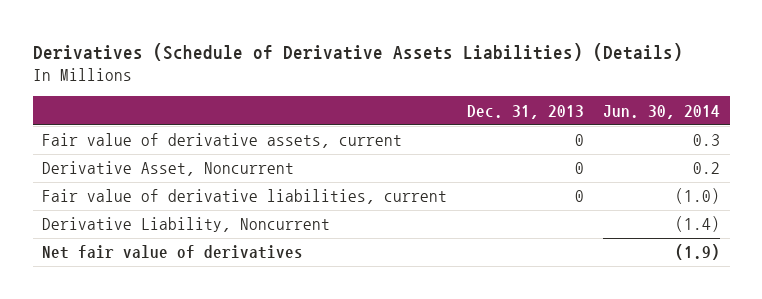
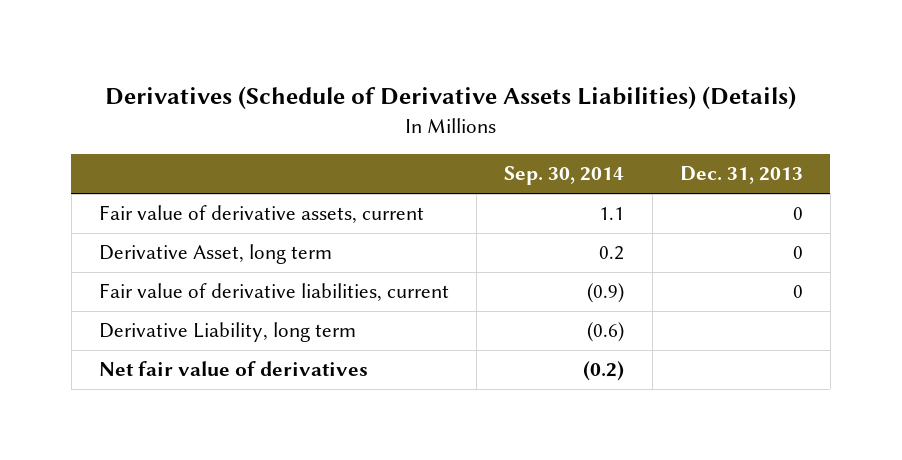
[602,104,720,119] Jun. 30, 2014 -> none
none -> [504,166,625,186] Sep. 30, 2014
[42,161,295,177] Derivative Asset, Noncurrent -> [99,244,333,265] Derivative Asset, long term
[42,217,331,233] Derivative Liability, Noncurrent -> [99,322,357,343] Derivative Liability, long term

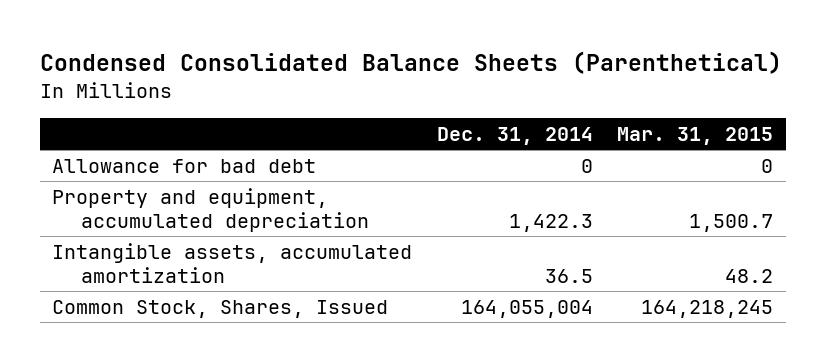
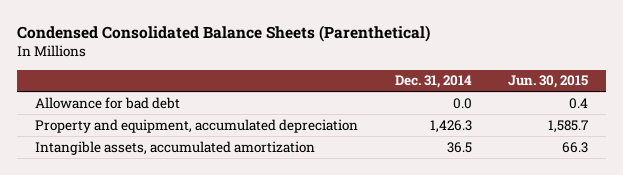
[617,126,774,145] Mar. 31, 2015 -> none
none -> [507,75,588,89] Jun. 30, 2015
[580,158,593,173] 0 -> [452,97,472,109] 0.0
[508,213,593,232] 1,422.3 -> [429,119,472,133] 1,426.3
[52,299,389,318] Common Stock, Shares, Issued -> none

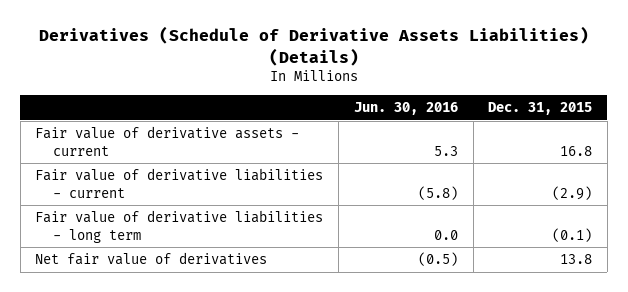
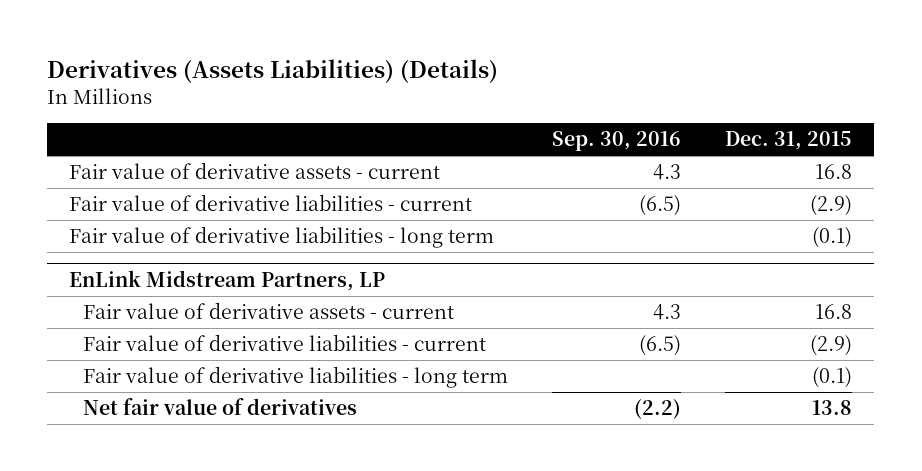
[38,26,589,66] Derivatives (Schedule of Derivative Assets Liabilities) (Details) -> [47,58,499,83] Derivatives (Assets Liabilities) (Details)
[353,102,458,116] Jun. 30, 2016 -> none
none -> [552,131,682,152] Sep. 30, 2016
none -> [69,269,386,291] EnLink Midstream Partners, LP
none -> [83,302,455,320] Fair value of derivative assets - current
none -> [83,334,487,352] Fair value of derivative liabilities - current
none -> [83,366,509,389] Fair value of derivative liabilities - long term

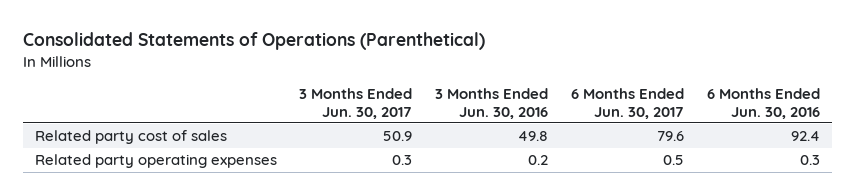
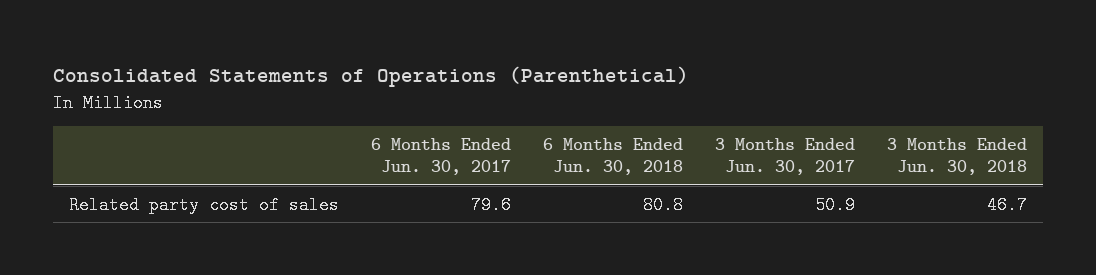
[435,87,549,119] 3 Months Ended Jun. 30, 2016 -> none
[707,87,821,119] 6 Months Ended Jun. 30, 2016 -> none
none -> [543,138,684,176] 6 Months Ended Jun. 30, 2018
none -> [887,138,1028,176] 3 Months Ended Jun. 30, 2018
[34,154,277,169] Related party operating expenses -> none

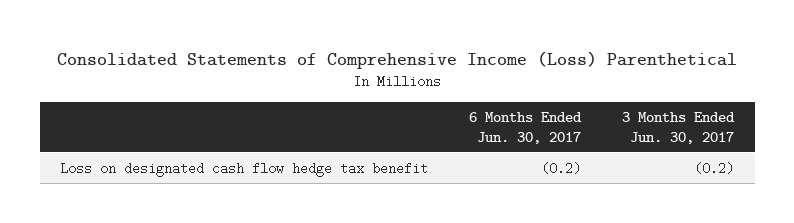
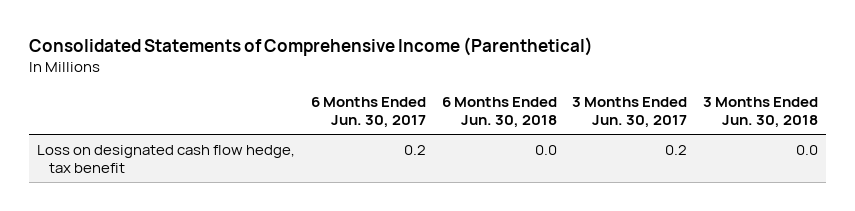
[57,50,738,69] Consolidated Statements of Comprehensive Income (Loss) Parenthetical -> [29,37,594,57] Consolidated Statements of Comprehensive Income (Parenthetical)
none -> [441,97,557,129] 6 Months Ended Jun. 30, 2018
none -> [702,97,818,129] 3 Months Ended Jun. 30, 2018
[60,161,429,177] Loss on designated cash flow hedge tax benefit -> [37,144,296,173] Loss on designated cash flow hedge, tax benefit
[541,161,582,175] (0.2) -> [403,144,426,155] 0.2
[694,161,735,175] (0.2) -> [665,144,688,155] 0.2

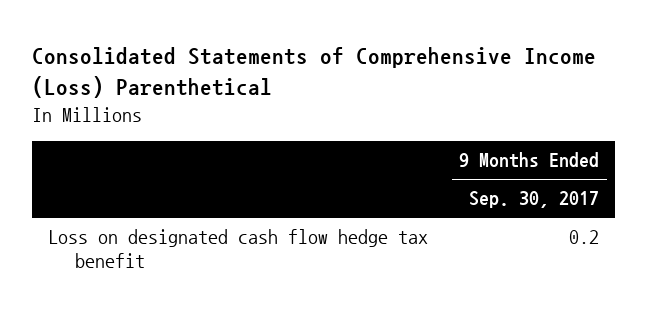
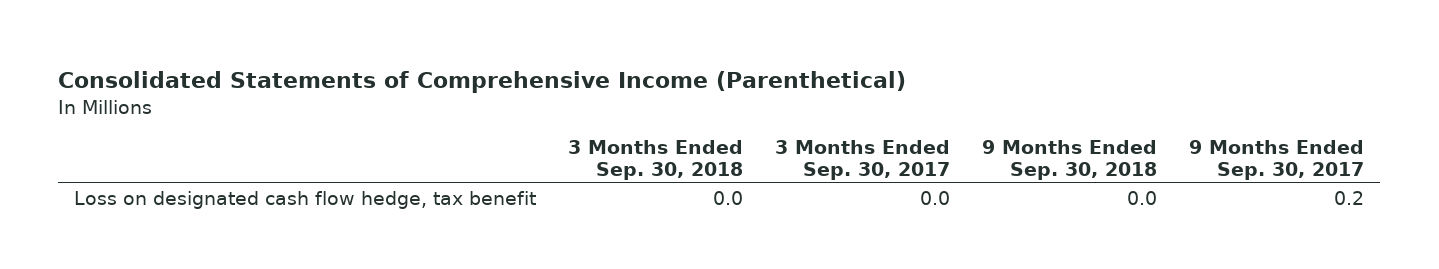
[32,47,597,99] Consolidated Statements of Comprehensive Income (Loss) Parenthetical -> [58,71,907,94] Consolidated Statements of Comprehensive Income (Parenthetical)
none -> [568,139,744,181] 3 Months Ended Sep. 30, 2018
none -> [775,139,951,181] 3 Months Ended Sep. 30, 2017
none -> [982,139,1158,181] 9 Months Ended Sep. 30, 2018
[47,229,428,269] Loss on designated cash flow hedge tax benefit -> [74,190,537,209] Loss on designated cash flow hedge, tax benefit

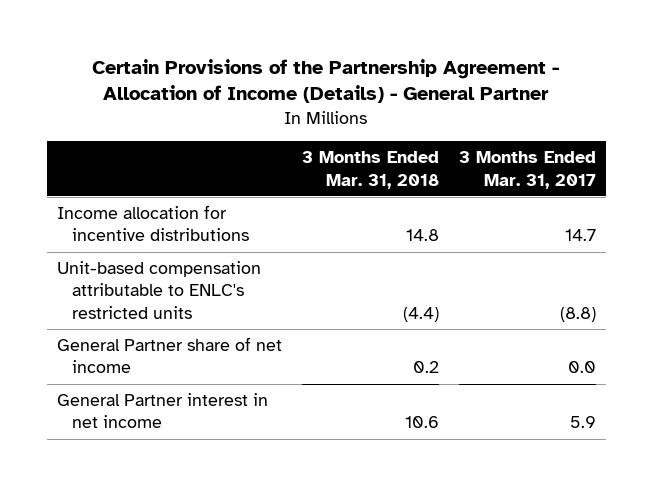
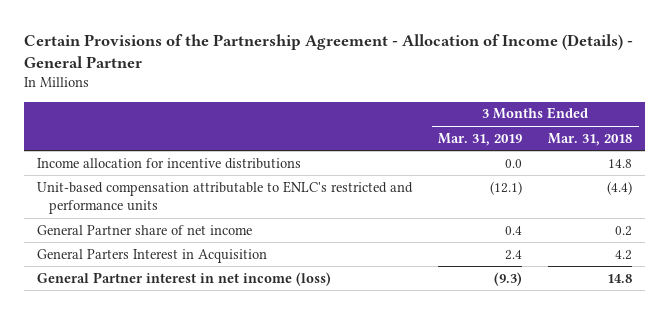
[458,151,596,189] 3 Months Ended Mar. 31, 2017 -> none
none -> [438,132,523,146] Mar. 31, 2019
[56,261,261,319] Unit-based compensation attributable to ENLC's restricted units -> [36,180,413,215] Unit-based compensation attributable to ENLC's restricted and performance units
none -> [36,248,267,263] General Parters Interest in Acquisition
[56,393,268,429] General Partner interest in net income -> [36,271,331,286] General Partner interest in net income (loss)
[404,416,439,429] 10.6 -> [607,273,633,283] 14.8

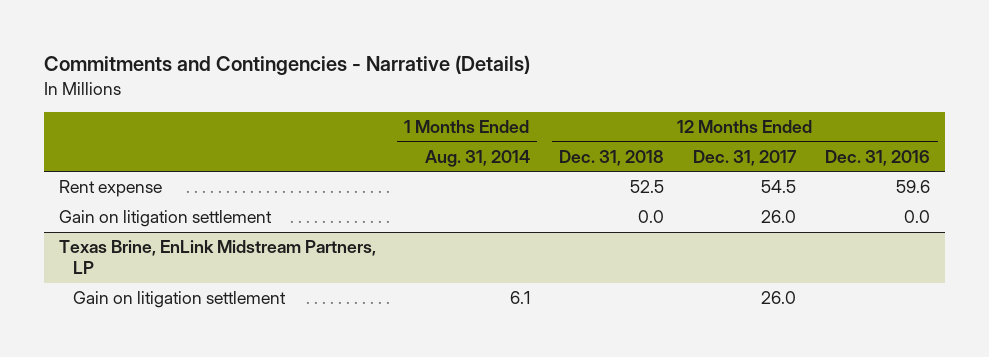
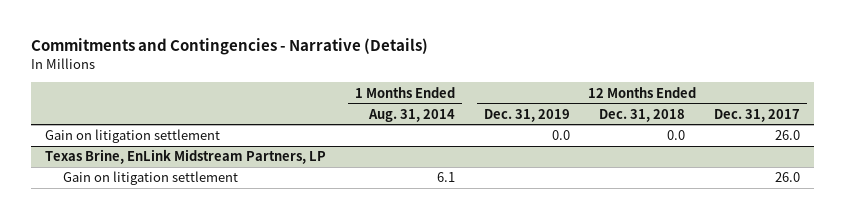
[825,149,931,166] Dec. 31, 2016 -> none
none -> [484,108,571,122] Dec. 31, 2019
[58,180,162,198] Rent expense -> none

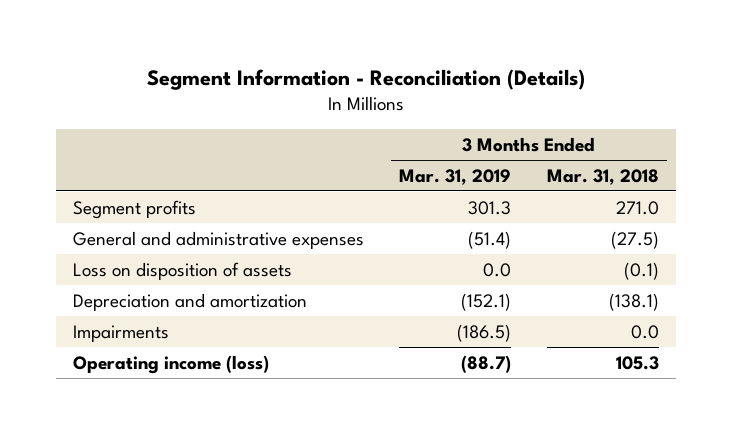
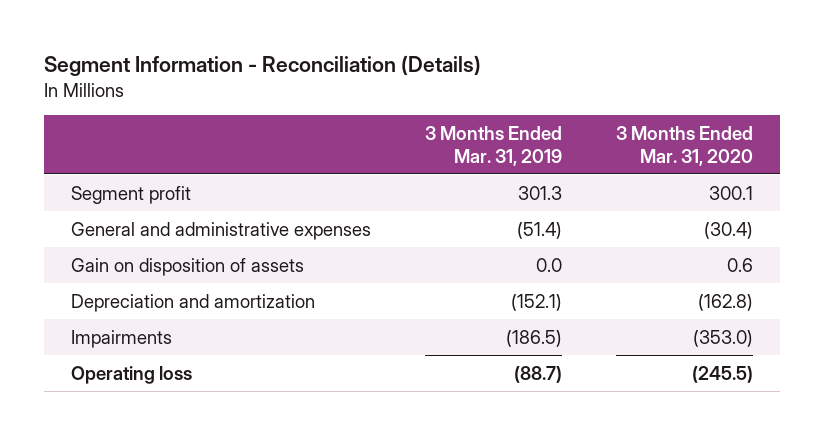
[546,168,659,185] Mar. 31, 2018 -> none
none -> [615,125,753,166] 3 Months Ended Mar. 31, 2020
[73,199,197,219] Segment profits -> [70,185,191,204] Segment profit
[73,261,293,280] Loss on disposition of assets -> [70,257,304,276] Gain on disposition of assets
[73,354,270,374] Operating income (loss) -> [70,365,192,384] Operating loss

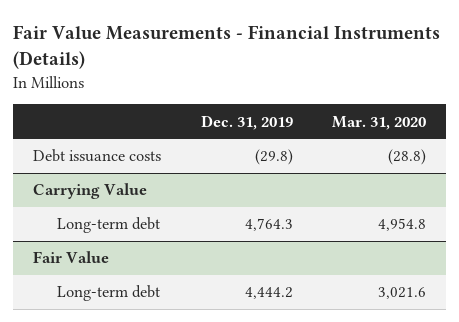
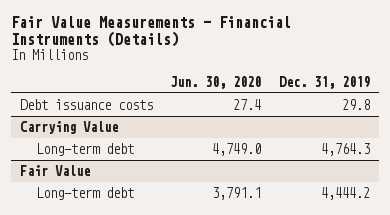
[331,115,426,130] Mar. 31, 2020 -> none
none -> [170,75,262,89] Jun. 30, 2020
[254,149,293,166] (29.8) -> [341,99,370,111] 29.8

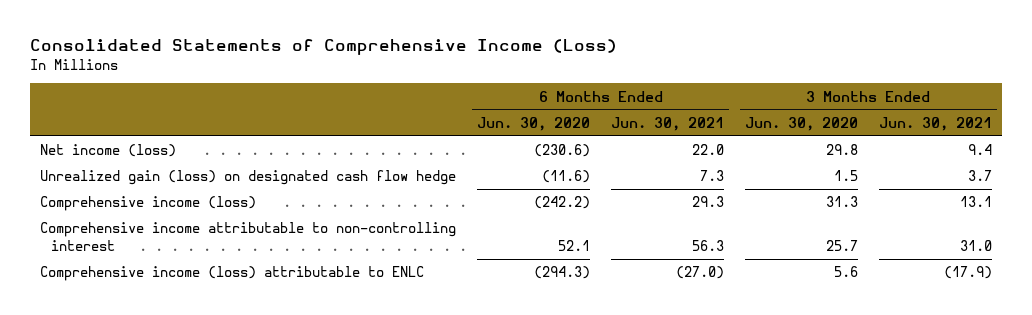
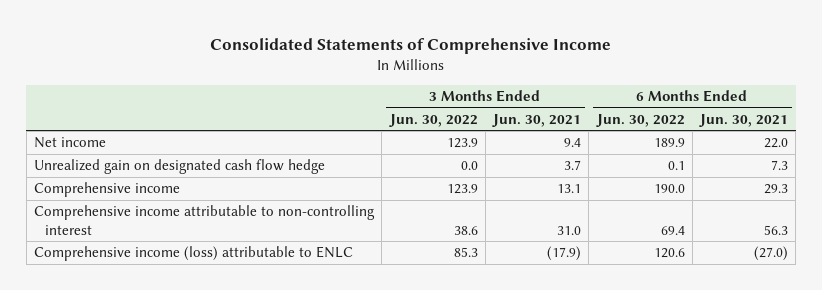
[30,39,618,56] Consolidated Statements of Comprehensive Income (Loss) -> [210,37,612,54] Consolidated Statements of Comprehensive Income
[477,117,591,132] Jun. 30, 2020 -> none
[744,117,858,132] Jun. 30, 2020 -> none
none -> [388,113,478,127] Jun. 30, 2022
none -> [595,113,685,127] Jun. 30, 2022
[40,144,177,158] Net income (loss) -> [34,137,107,149] Net income
[40,170,457,186] Unrealized gain (loss) on designated cash flow hedge -> [34,159,326,175] Unrealized gain on designated cash flow hedge
[40,196,257,212] Comprehensive income (loss) -> [34,182,181,198] Comprehensive income

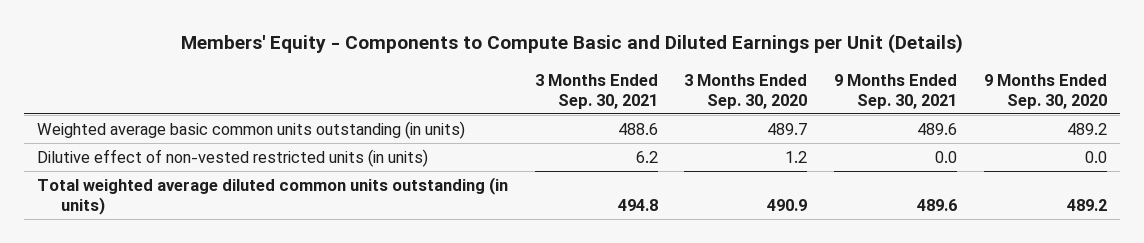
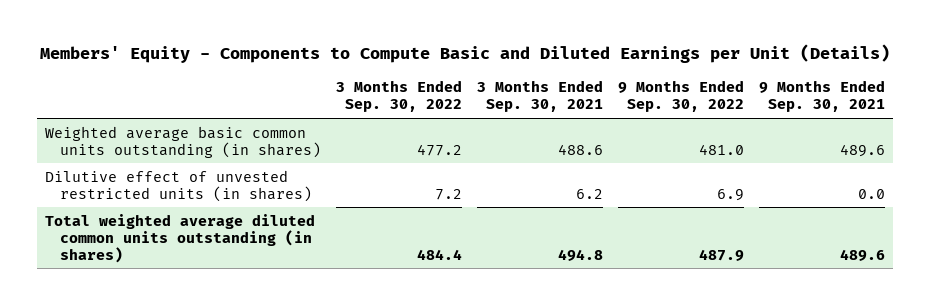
[684,73,808,109] 3 Months Ended Sep. 30, 2020 -> none
[983,73,1107,109] 9 Months Ended Sep. 30, 2020 -> none
none -> [335,80,462,113] 3 Months Ended Sep. 30, 2022
none -> [618,80,745,113] 9 Months Ended Sep. 30, 2022
[37,120,466,139] Weighted average basic common units outstanding (in units) -> [44,125,321,158] Weighted average basic common units outstanding (in shares)
[37,148,429,167] Dilutive effect of non-vested restricted units (in units) -> [44,169,312,202] Dilutive effect of unvested restricted units (in shares)
[37,176,509,215] Total weighted average diluted common units outstanding (in units) -> [44,213,315,263] Total weighted average diluted common units outstanding (in shares)

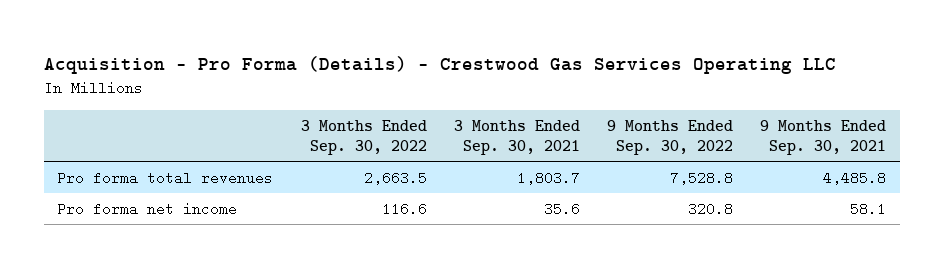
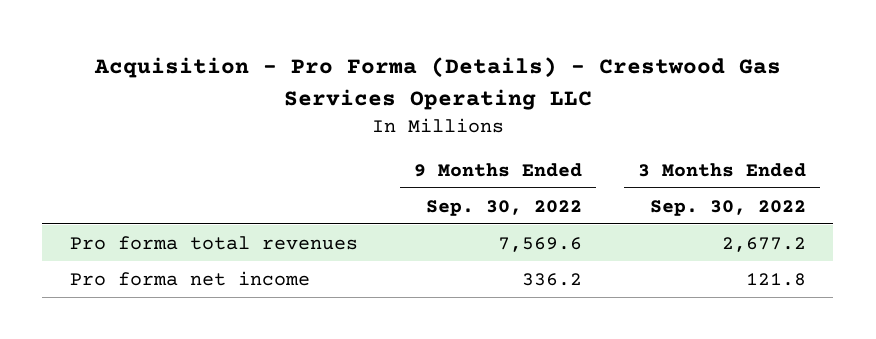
[453,119,580,155] 3 Months Ended Sep. 30, 2021 -> none
[760,119,887,155] 9 Months Ended Sep. 30, 2021 -> none
[363,170,427,185] 2,663.5 -> [721,236,806,252] 2,677.2
[670,170,734,185] 7,528.8 -> [497,236,582,252] 7,569.6
[381,201,427,216] 116.6 -> [745,272,806,286] 121.8
[688,201,734,216] 320.8 -> [521,272,582,286] 336.2

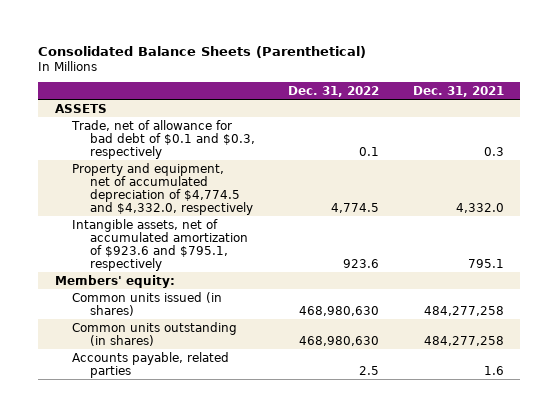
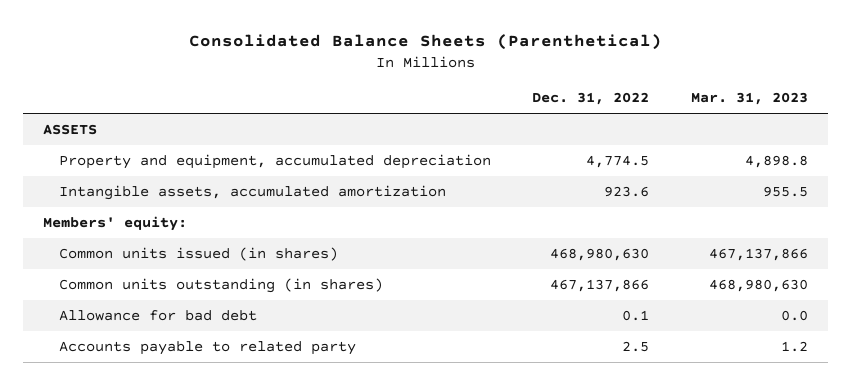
[412,85,504,97] Dec. 31, 2021 -> none
none -> [690,92,808,106] Mar. 31, 2023
[71,119,255,159] Trade, net of allowance for bad debt of $0.1 and $0.3, respectively -> none
[72,162,253,215] Property and equipment, net of accumulated depreciation of $4,774.5 and $4,332.0, respectively -> [58,153,491,169] Property and equipment, accumulated depreciation
[72,218,248,271] Intangible assets, net of accumulated amortization of $923.6 and $795.1, respectively -> [58,184,446,200] Intangible assets, accumulated amortization
[299,335,380,346] 468,980,630 -> [550,278,650,292] 467,137,866
none -> [58,309,257,321] Allowance for bad debt
[72,351,230,378] Accounts payable, related parties -> [58,340,356,355] Accounts payable to related party

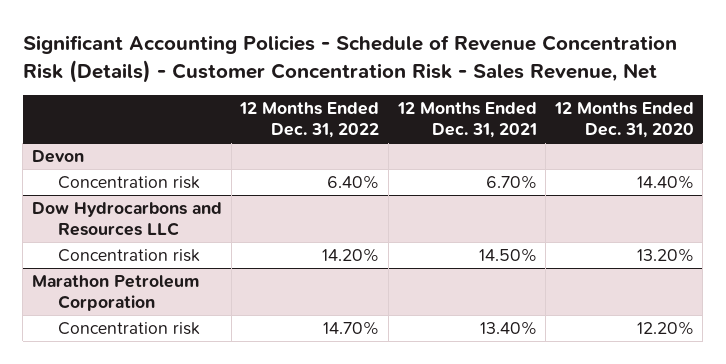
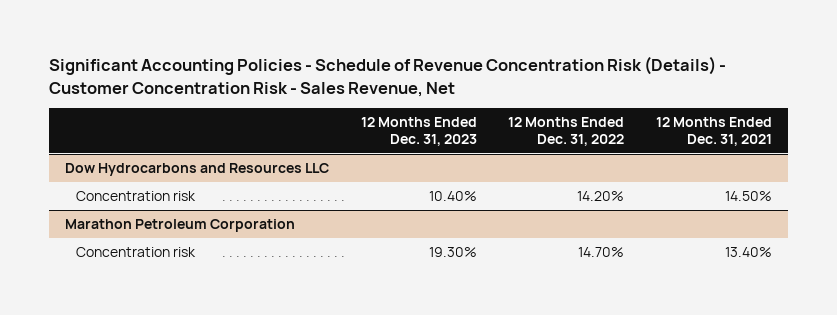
[553,102,694,139] 12 Months Ended Dec. 31, 2020 -> none
none -> [360,116,477,147] 12 Months Ended Dec. 31, 2023
[32,149,85,163] Devon -> none
[58,175,201,189] Concentration risk -> none

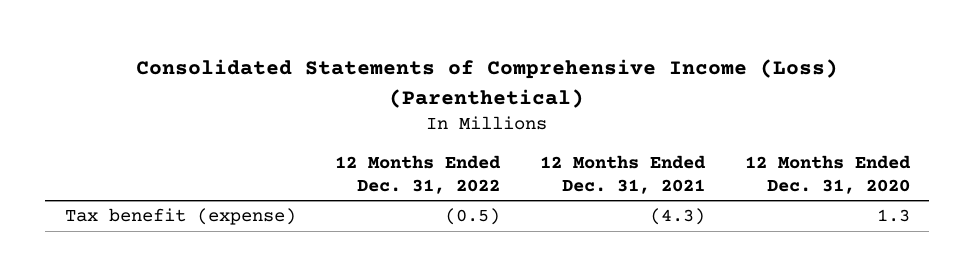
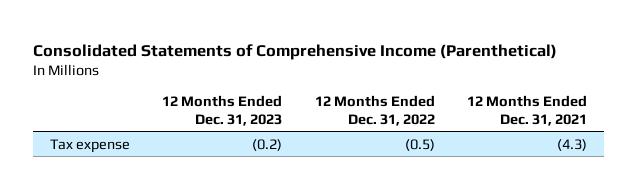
[136,59,839,108] Consolidated Statements of Comprehensive Income (Loss) (Parenthetical) -> [33,43,558,60] Consolidated Statements of Comprehensive Income (Parenthetical)
[744,155,911,194] 12 Months Ended Dec. 31, 2020 -> none
none -> [162,95,283,126] 12 Months Ended Dec. 31, 2023
[64,208,296,226] Tax benefit (expense) -> [49,138,130,153] Tax expense

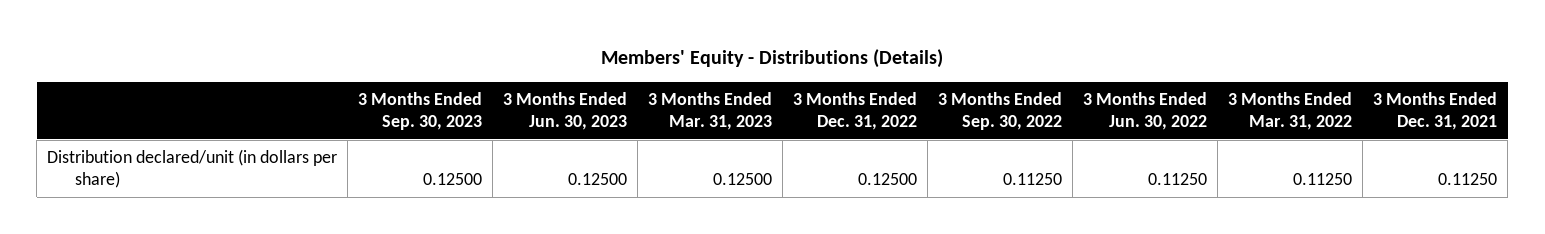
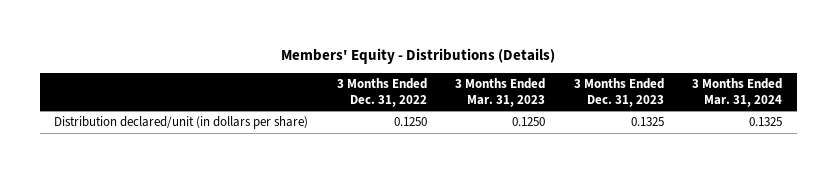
[358,91,483,131] 3 Months Ended Sep. 30, 2023 -> none
[503,91,628,131] 3 Months Ended Jun. 30, 2023 -> none
[938,91,1063,131] 3 Months Ended Sep. 30, 2022 -> none
[1083,91,1208,131] 3 Months Ended Jun. 30, 2022 -> none
[1228,91,1353,131] 3 Months Ended Mar. 31, 2022 -> none
[1373,91,1498,131] 3 Months Ended Dec. 31, 2021 -> none
none -> [573,78,664,107] 3 Months Ended Dec. 31, 2023
none -> [692,78,783,107] 3 Months Ended Mar. 31, 2024
[713,173,773,186] 0.12500 -> [512,117,546,127] 0.1250
[858,173,918,186] 0.12500 -> [393,117,427,127] 0.1250

